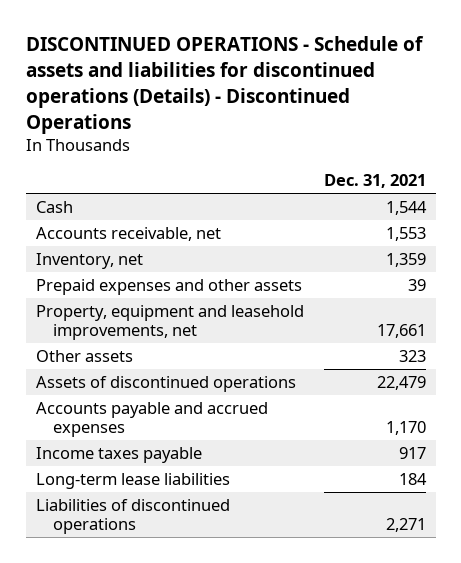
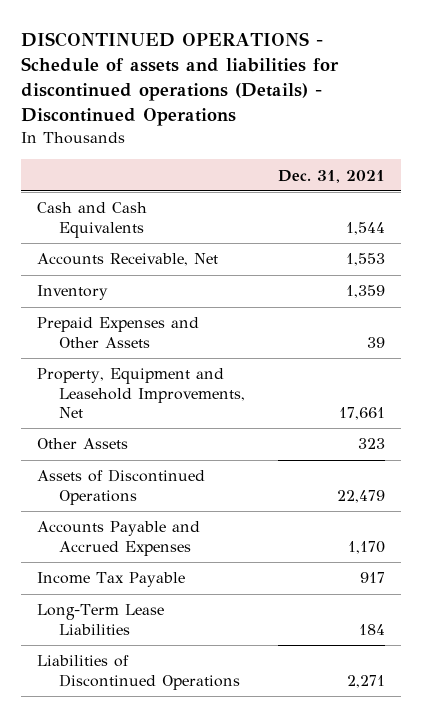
[35,200,73,213] Cash -> [37,202,148,238] Cash and Cash Equivalents
[35,226,221,241] Accounts receivable, net -> [37,253,219,267] Accounts Receivable, Net
[35,252,143,269] Inventory, net -> [37,285,109,301] Inventory
[35,278,302,295] Prepaid expenses and other assets -> [37,317,200,348] Prepaid Expenses and Other Assets
[35,304,304,340] Property, equipment and leasehold improvements, net -> [37,368,245,419] Property, Equipment and Leasehold Improvements, Net
[35,349,133,362] Other assets -> [37,438,129,450] Other Assets
[35,375,296,392] Assets of discontinued operations -> [37,469,206,505] Assets of Discontinued Operations
[35,401,268,437] Accounts payable and accrued expenses -> [37,521,201,556] Accounts Payable and Accrued Expenses
[35,446,202,463] Income taxes payable -> [37,572,186,588] Income Tax Payable
[35,472,230,489] Long-term lease liabilities -> [37,604,165,635] Long-Term Lease Liabilities
[35,498,230,534] Liabilities of discontinued operations -> [37,655,240,690] Liabilities of Discontinued Operations

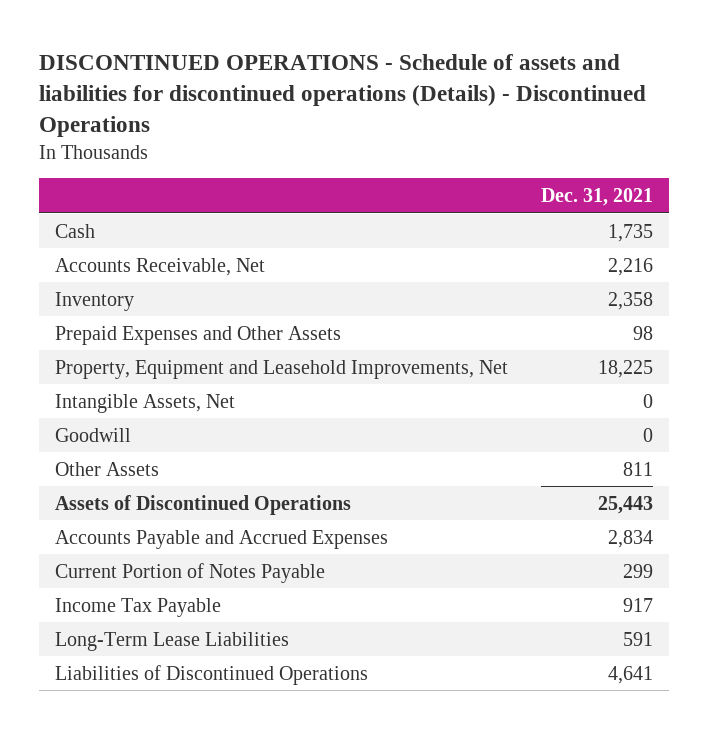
[37,202,148,238] Cash and Cash Equivalents -> [54,223,95,238] Cash
[345,221,385,235] 1,544 -> [607,223,653,242] 1,735
[345,253,385,267] 1,553 -> [607,257,653,276] 2,216
[345,285,385,299] 1,359 -> [607,291,653,310] 2,358
[366,336,385,348] 39 -> [632,325,653,340] 98
[338,407,385,421] 17,661 -> [597,359,653,378] 18,225
none -> [54,393,235,413] Intangible Assets, Net
none -> [54,427,131,442] Goodwill
[357,438,385,450] 323 -> [622,461,653,476] 811
[336,489,385,503] 22,479 -> [597,495,653,514] 25,443
[347,540,385,554] 1,170 -> [607,529,653,548] 2,834
none -> [54,562,325,583] Current Portion of Notes Payable
[358,623,385,635] 184 -> [622,631,653,646] 591
[346,674,385,688] 2,271 -> [607,665,653,684] 4,641

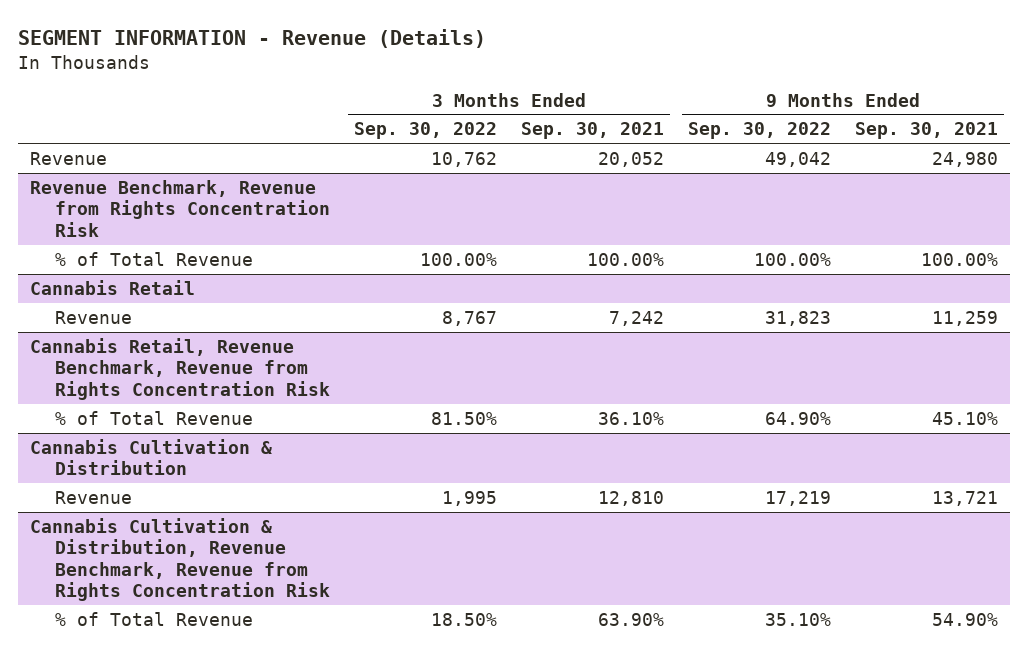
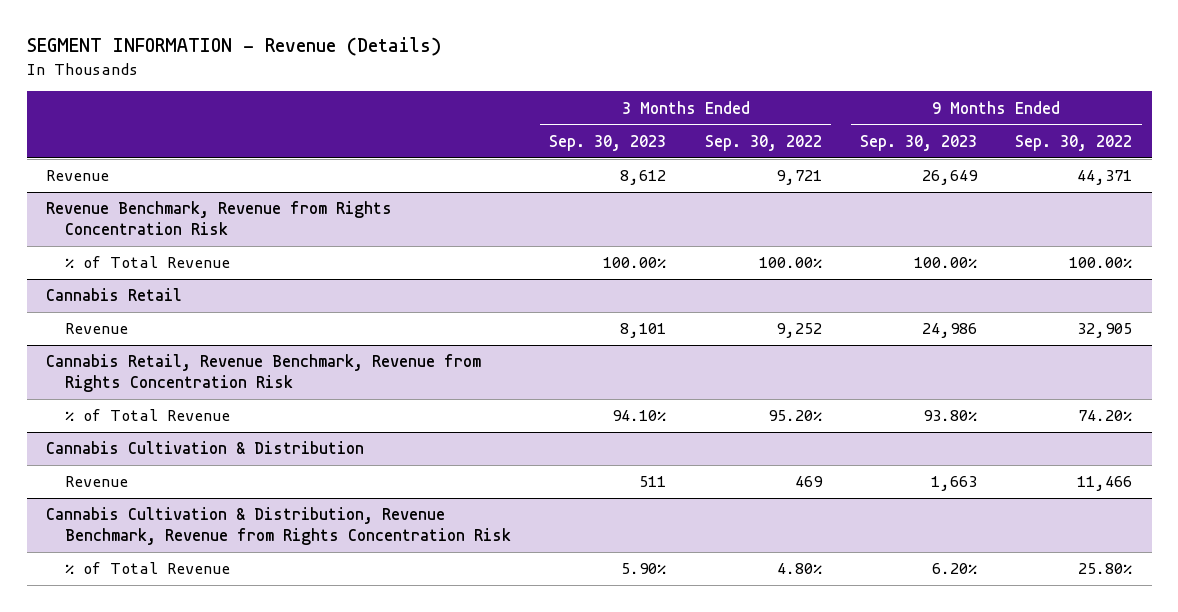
[520,122,664,140] Sep. 30, 2021 -> none
[854,122,998,140] Sep. 30, 2021 -> none
none -> [549,134,667,151] Sep. 30, 2023
none -> [860,134,978,151] Sep. 30, 2023
[431,151,498,167] 10,762 -> [775,170,822,186] 9,721
[764,151,831,167] 49,042 -> [1077,170,1133,186] 44,371
[442,310,498,326] 8,767 -> [775,323,822,339] 9,252
[764,310,831,326] 31,823 -> [1077,323,1133,339] 32,905
[431,411,498,425] 81.50% -> [767,410,822,422] 95.20%
[764,411,831,425] 64.90% -> [1078,410,1133,422] 74.20%
[442,490,498,506] 1,995 -> [794,476,823,488] 469
[764,490,831,506] 17,219 -> [1077,476,1133,492] 11,466
[431,612,498,626] 18.50% -> [776,563,822,575] 4.80%
[764,612,831,626] 35.10% -> [1078,563,1133,575] 25.80%

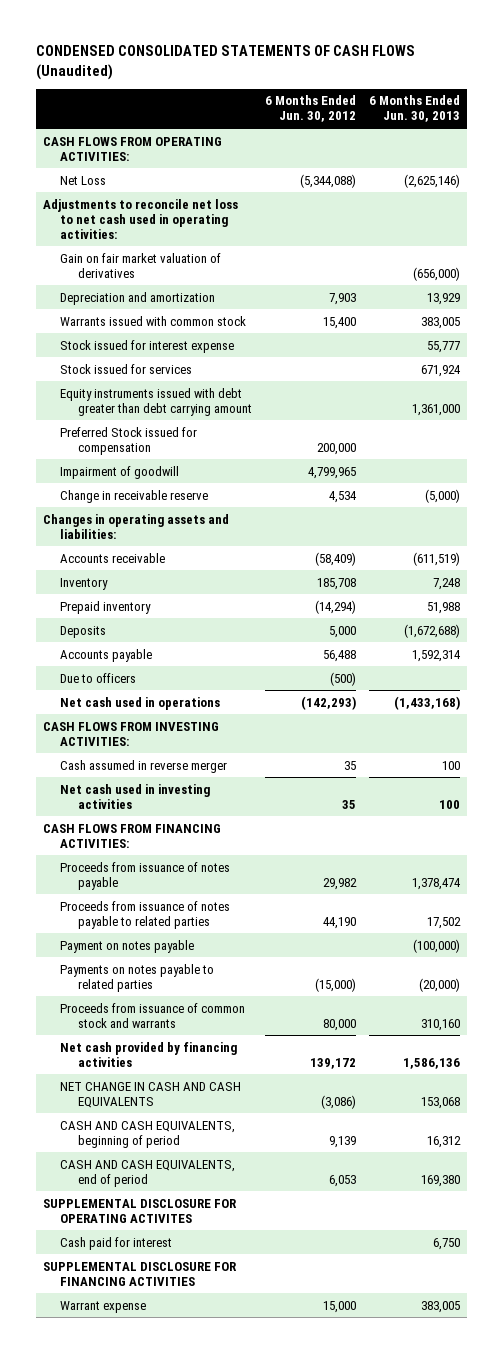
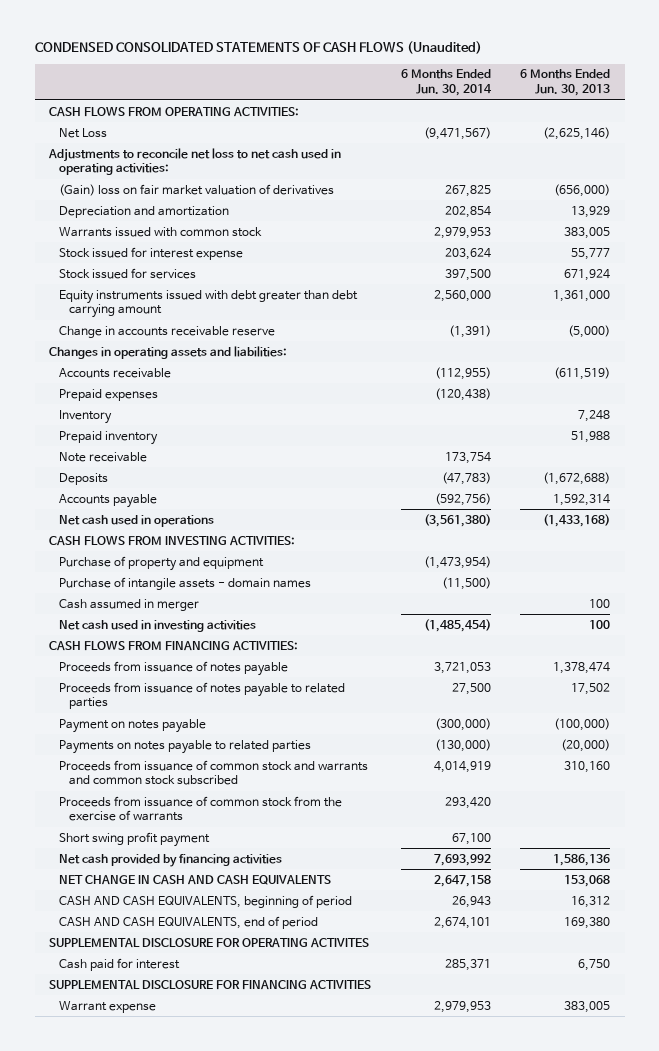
[264,95,356,123] 6 Months Ended Jun. 30, 2012 -> none
none -> [400,69,492,96] 6 Months Ended Jun. 30, 2014
[60,252,222,278] Gain on fair market valuation of derivatives -> [59,183,335,196] (Gain) loss on fair market valuation of derivatives
[60,426,198,455] Preferred Stock issued for compensation -> none
[60,465,180,479] Impairment of goodwill -> none
[60,489,209,503] Change in receivable reserve -> [59,325,276,338] Change in accounts receivable reserve
none -> [59,388,159,401] Prepaid expenses
none -> [59,451,148,462] Note receivable
[60,672,137,683] Due to officers -> none
none -> [59,555,265,571] Purchase of property and equipment
none -> [59,576,312,590] Purchase of intangile assets - domain names
[60,759,228,773] Cash assumed in reverse merger -> [59,598,200,611] Cash assumed in merger
[60,1002,246,1028] Proceeds from issuance of common stock and warrants -> [59,759,369,786] Proceeds from issuance of common stock and warrants and common stock subscribed
none -> [59,795,343,822] Proceeds from issuance of common stock from the exercise of warrants
none -> [59,831,211,847] Short swing profit payment

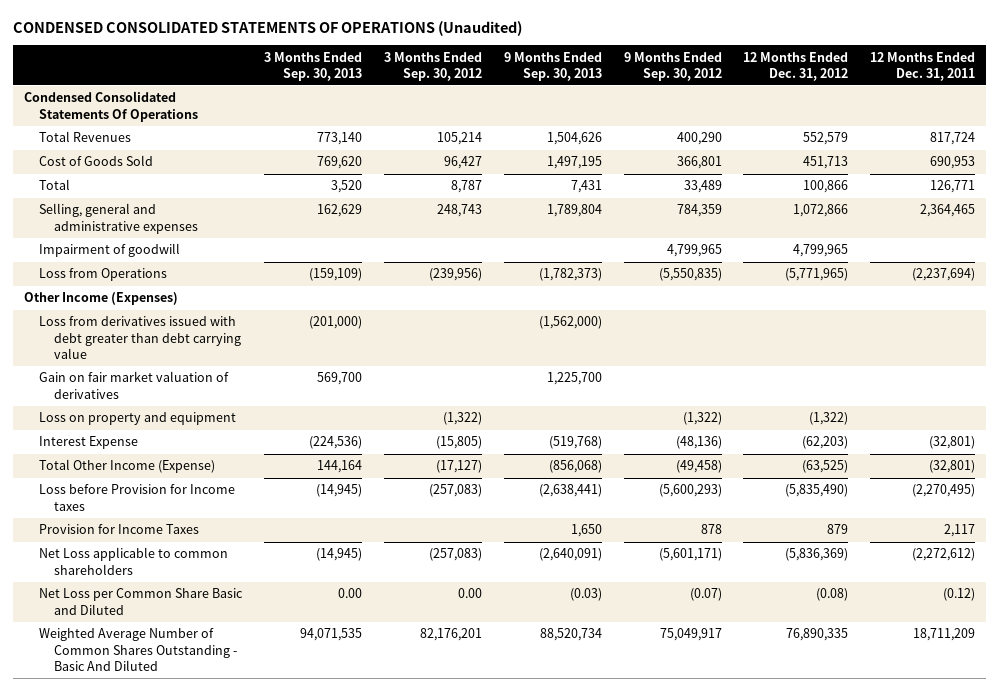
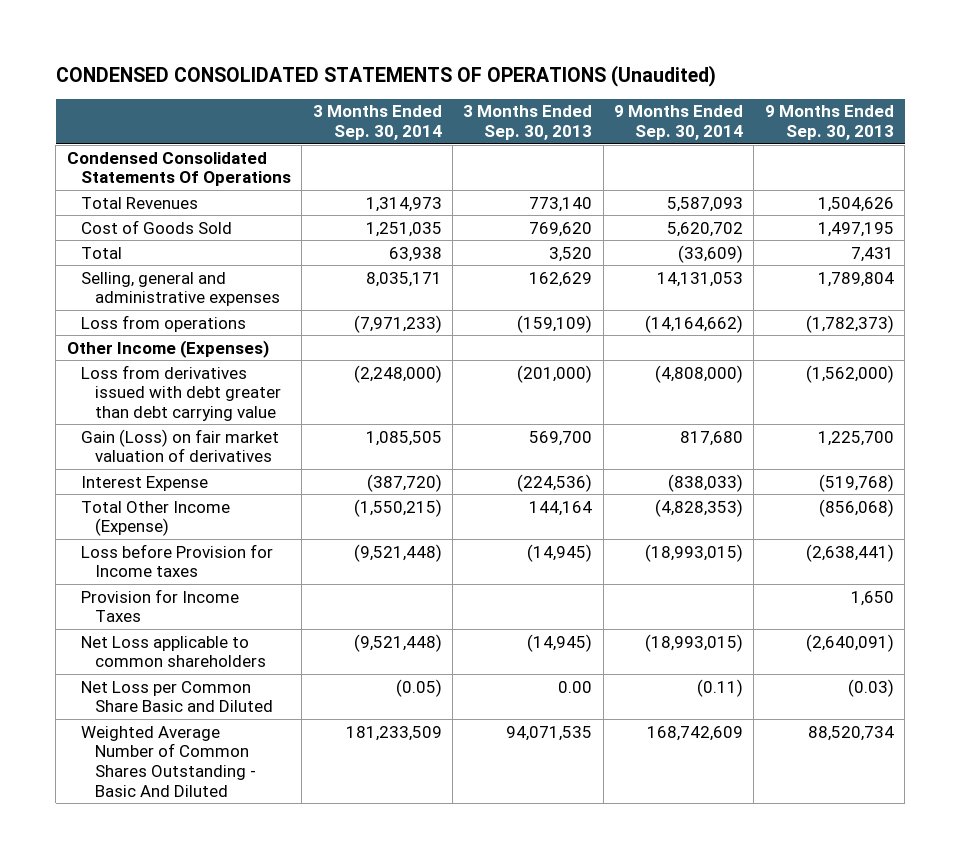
[383,51,482,81] 3 Months Ended Sep. 30, 2012 -> none
[623,51,722,81] 9 Months Ended Sep. 30, 2012 -> none
[743,51,849,81] 12 Months Ended Dec. 31, 2012 -> none
[870,51,976,81] 12 Months Ended Dec. 31, 2011 -> none
none -> [312,105,442,141] 3 Months Ended Sep. 30, 2014
none -> [614,105,744,141] 9 Months Ended Sep. 30, 2014
[39,243,181,258] Impairment of goodwill -> none
[39,268,168,282] Loss from Operations -> [80,314,246,332] Loss from operations
[39,412,237,426] Loss on property and equipment -> none
[39,371,230,399] Gain on fair market valuation of derivatives -> [80,428,279,463] Gain (Loss) on fair market valuation of derivatives

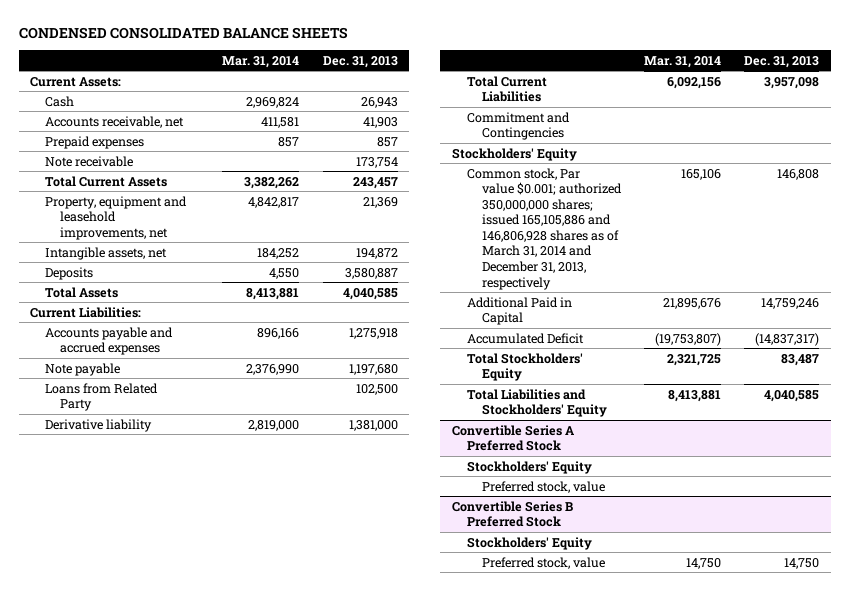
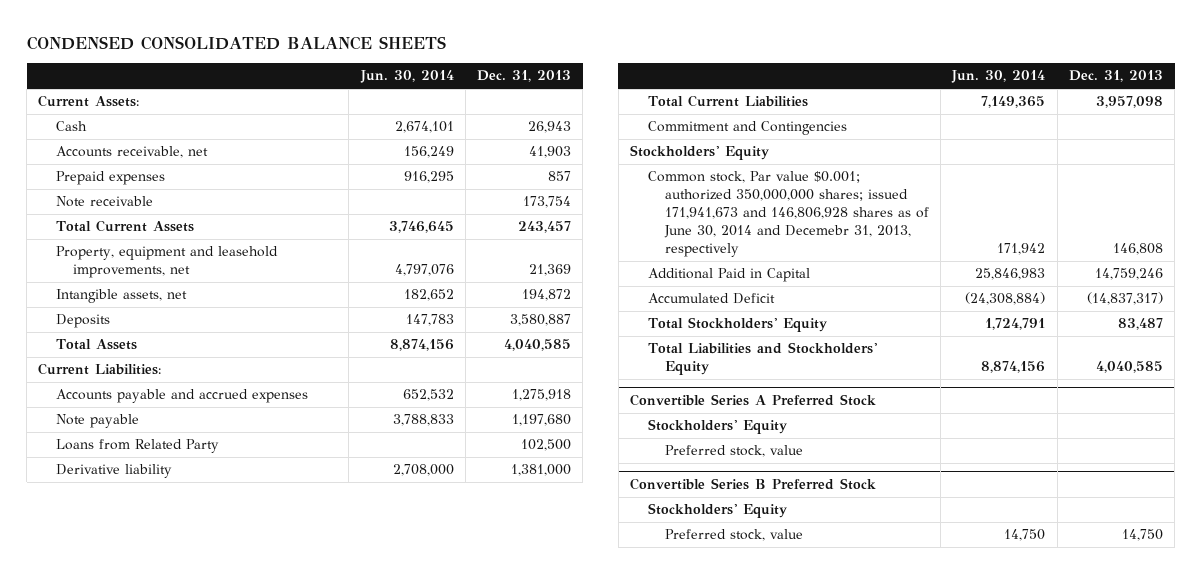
[222,55,300,68] Mar. 31, 2014 -> none
none -> [359,70,454,84] Jun. 30, 2014
[466,167,622,290] Common stock, Par value $0.001; authorized 350,000,000 shares; issued 165,105,886 and 146,806,928 shares as of March 31, 2014 and December 31, 2013, respectively -> [647,171,929,257] Common stock, Par value $0.001; authorized 350,000,000 shares; issued 171,941,673 and 146,806,928 shares as of June 30, 2014 and Decemebr 31, 2013, respectively

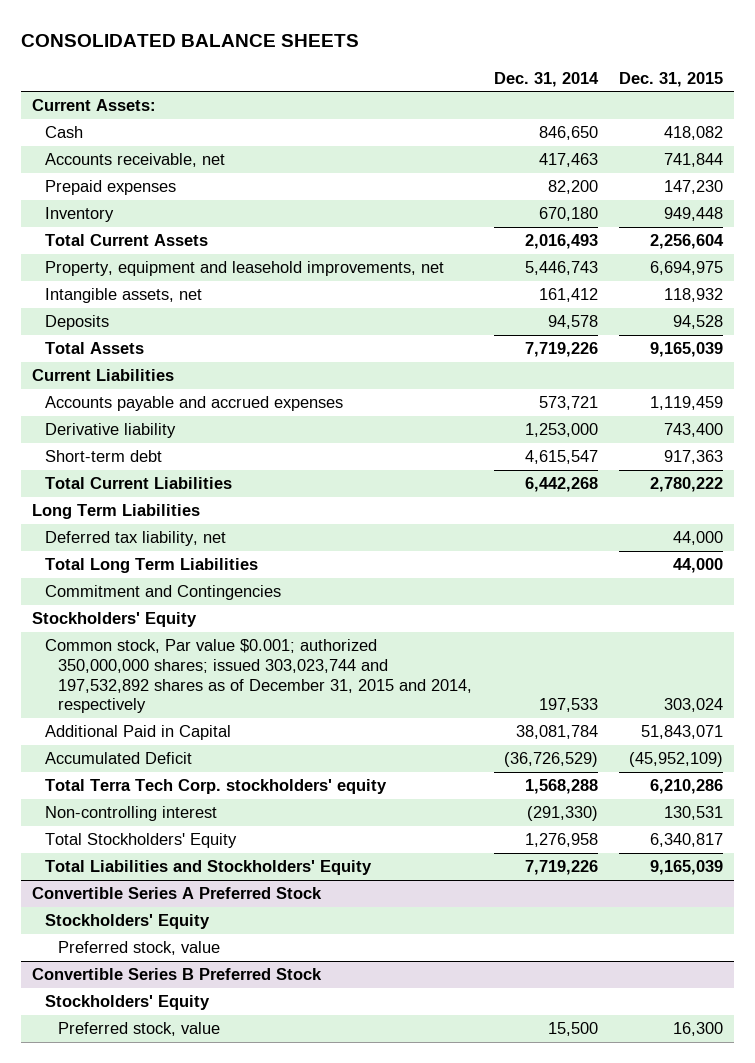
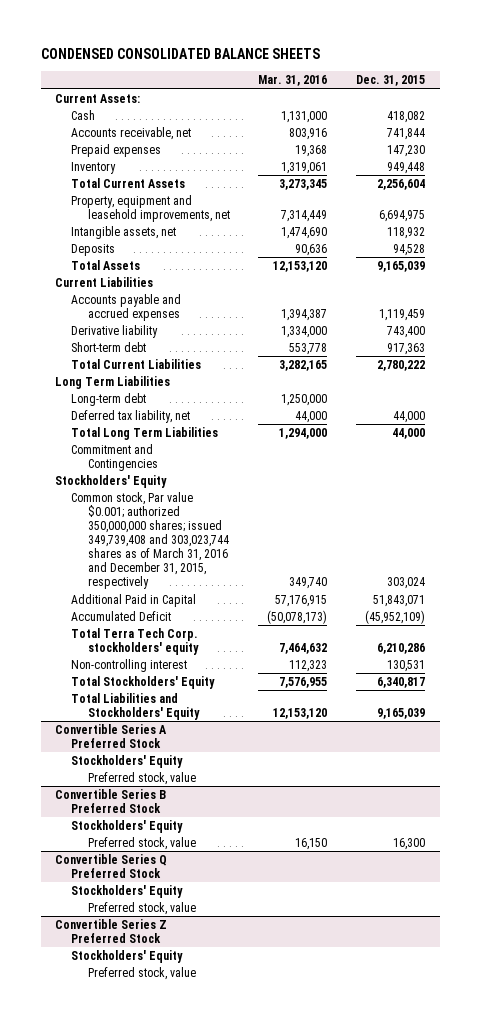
[21,34,360,48] CONSOLIDATED BALANCE SHEETS -> [40,48,320,60] CONDENSED CONSOLIDATED BALANCE SHEETS
[493,71,599,87] Dec. 31, 2014 -> none
none -> [258,75,328,87] Mar. 31, 2016
none -> [71,392,147,406] Long-term debt
[45,639,473,714] Common stock, Par value $0.001; authorized 350,000,000 shares; issued 303,023,744 and 197,532,892 shares as of December 31, 2015 and 2014, respectively -> [71,491,229,590] Common stock, Par value $0.001; authorized 350,000,000 shares; issued 349,739,408 and 303,023,744 shares as of March 31, 2016 and December 31, 2015, respectively
none -> [55,853,168,878] Convertible Series Q Preferred Stock
none -> [71,884,184,898] Stockholders' Equity
none -> [87,901,196,915] Preferred stock, value
none -> [55,918,168,943] Convertible Series Z Preferred Stock
none -> [71,949,184,963] Stockholders' Equity
none -> [87,966,196,980] Preferred stock, value

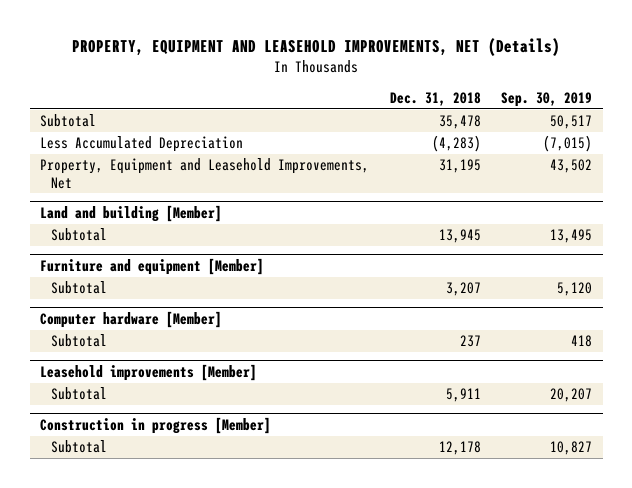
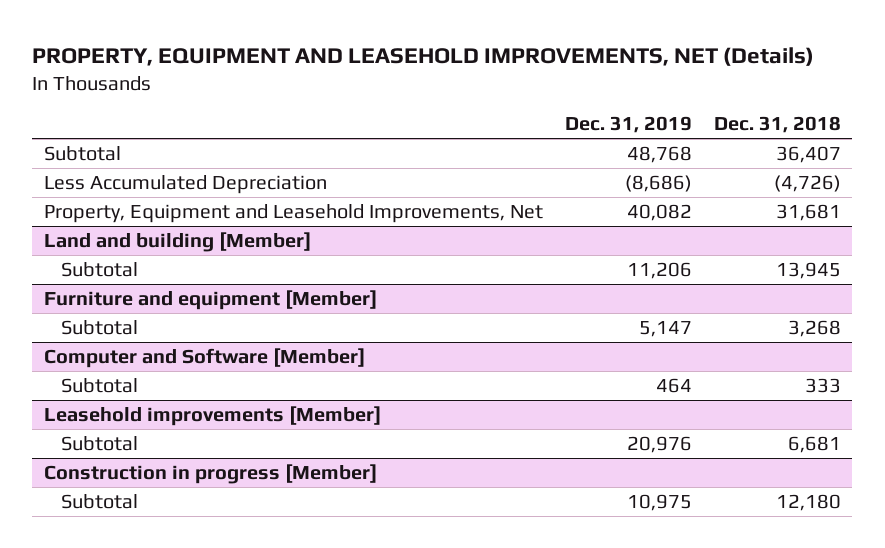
[501,92,593,108] Sep. 30, 2019 -> none
none -> [564,116,692,134] Dec. 31, 2019
[438,115,481,130] 35,478 -> [776,145,842,163] 36,407
[431,135,481,153] (4,283) -> [774,174,842,192] (4,726)
[438,159,481,174] 31,195 -> [776,203,842,221] 31,681
[445,282,481,297] 3,207 -> [788,319,842,337] 3,268
[39,310,222,328] Computer hardware [Member] -> [43,347,365,368] Computer and Software [Member]
[459,335,481,348] 237 -> [805,377,842,393] 333
[445,388,481,403] 5,911 -> [788,435,842,453] 6,681
[438,441,481,456] 12,178 -> [776,493,842,511] 12,180

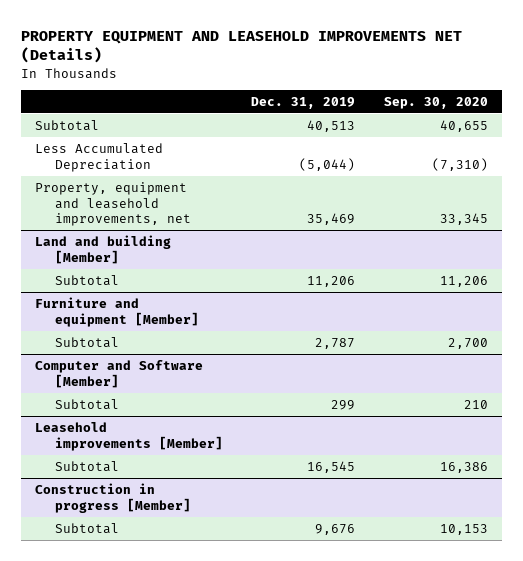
[32,47,815,67] PROPERTY, EQUIPMENT AND LEASEHOLD IMPROVEMENTS, NET (Details) -> [20,30,462,64] PROPERTY EQUIPMENT AND LEASEHOLD IMPROVEMENTS NET (Details)
[714,116,842,134] Dec. 31, 2018 -> none
none -> [383,97,488,110] Sep. 30, 2020
[626,145,692,163] 48,768 -> [307,119,356,132] 40,513
[624,174,692,192] (8,686) -> [299,157,356,171] (5,044)
[43,203,543,223] Property, Equipment and Leasehold Improvements, Net -> [35,181,191,227] Property, equipment and leasehold improvements, net
[626,203,692,221] 40,082 -> [307,213,356,226] 35,469
[638,320,692,337] 5,147 -> [315,337,356,349] 2,787
[655,377,692,393] 464 -> [331,399,356,410] 299
[626,435,692,453] 20,976 -> [307,460,356,473] 16,545
[626,493,692,511] 10,975 -> [315,523,356,535] 9,676

